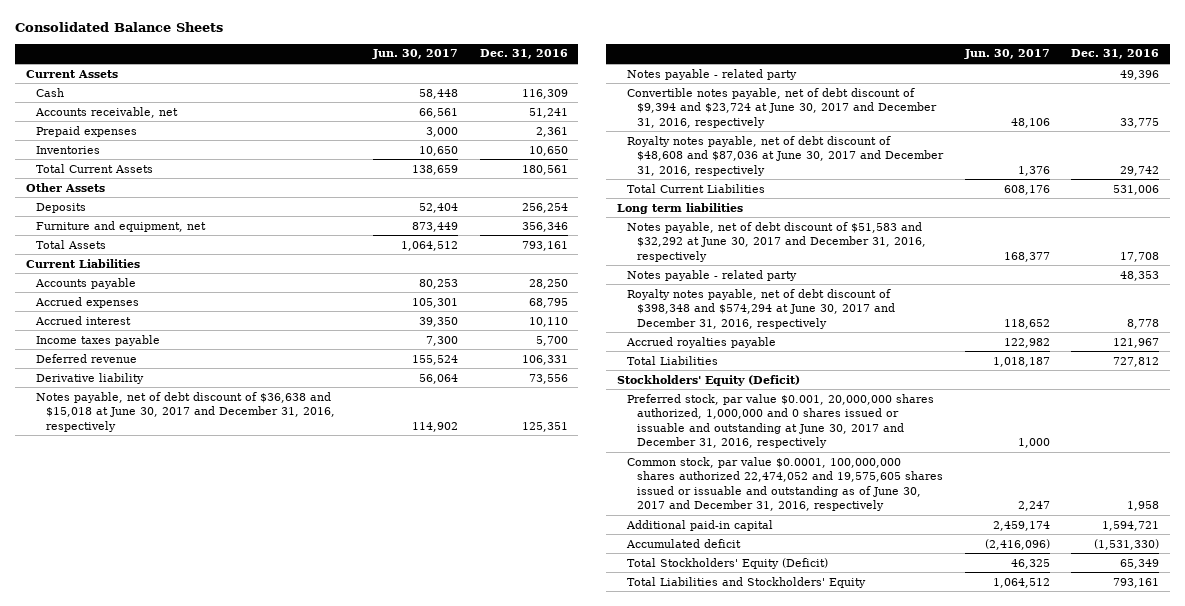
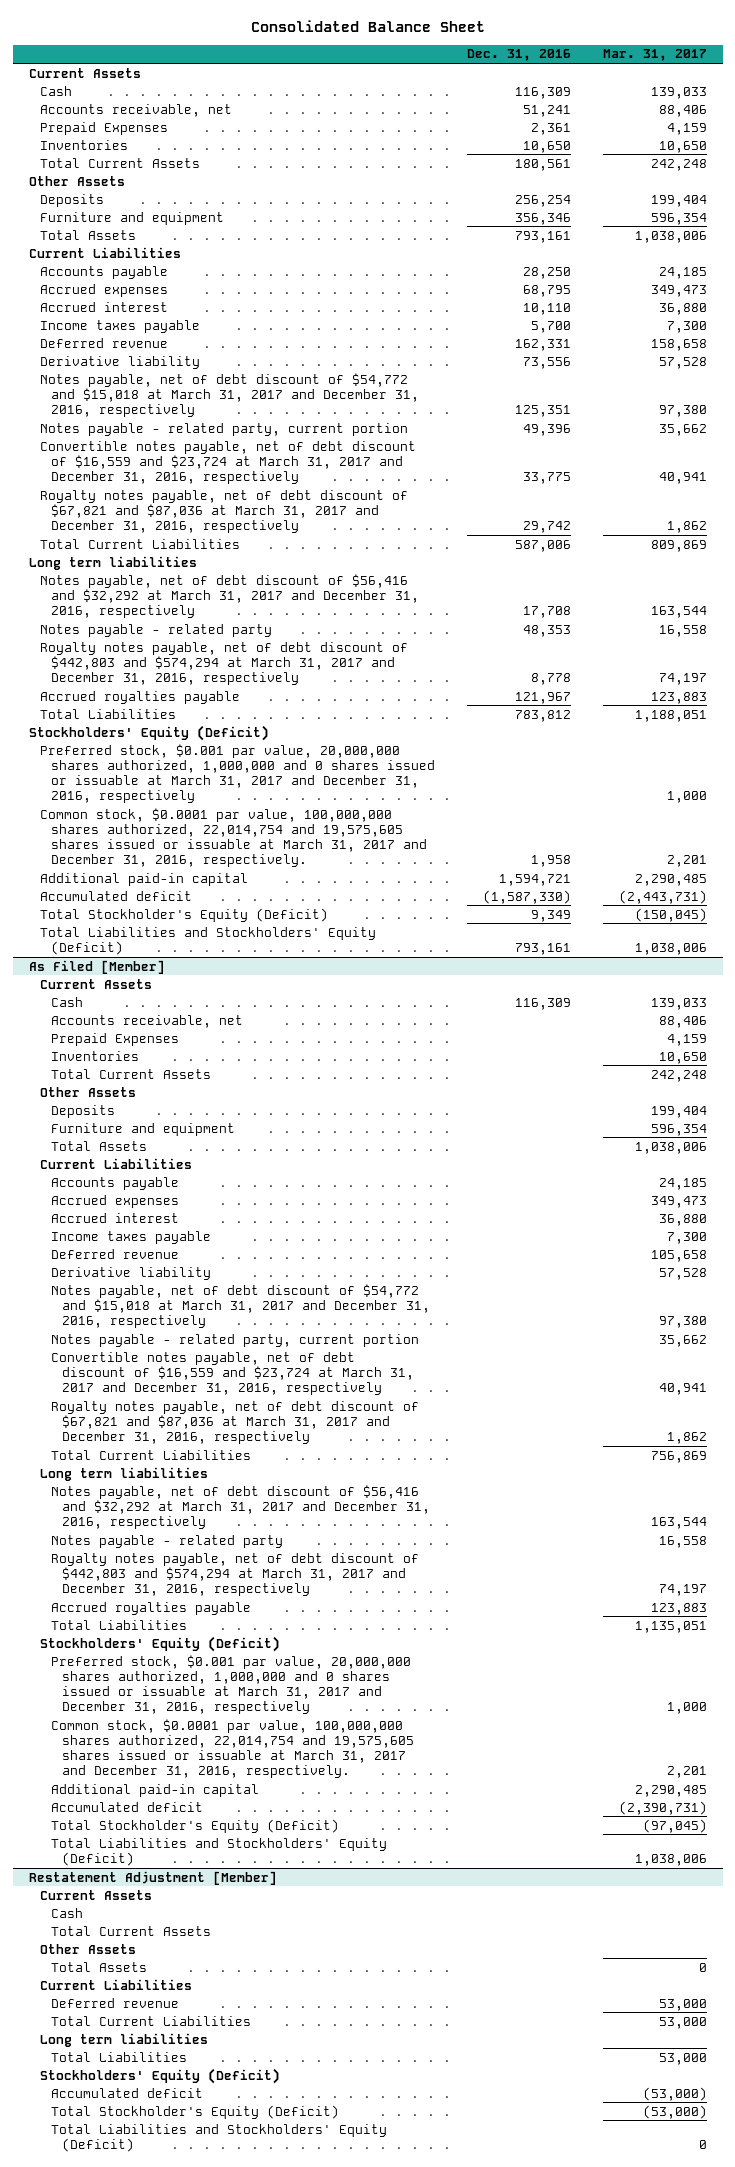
[15,22,224,33] Consolidated Balance Sheets -> [250,20,485,33] Consolidated Balance Sheet
[372,49,459,60] Jun. 30, 2017 -> none
none -> [602,49,707,62] Mar. 31, 2017
[35,125,137,137] Prepaid expenses -> [39,121,168,135] Prepaid Expenses
[35,220,206,232] Furniture and equipment, net -> [39,211,224,225] Furniture and equipment
[521,354,568,365] 106,331 -> [514,338,571,351] 162,331
[35,391,336,432] Notes payable, net of debt discount of $36,638 and $15,018 at June 30, 2017 and December 31, 2016, respectively -> [39,372,419,417] Notes payable, net of debt discount of $54,772 and $15,018 at March 31, 2017 and December 31, 2016, respectively
[627,68,798,80] Notes payable - related party -> [39,422,408,436] Notes payable - related party, current portion
[627,87,938,128] Convertible notes payable, net of debt discount of $9,394 and $23,724 at June 30, 2017 and December 31, 2016, respectively -> [39,440,416,484] Convertible notes payable, net of debt discount of $16,559 and $23,724 at March 31, 2017 and December 31, 2016, respectively
[627,135,945,176] Royalty notes payable, net of debt discount of $48,608 and $87,036 at June 30, 2017 and December 31, 2016, respectively -> [39,489,408,533] Royalty notes payable, net of debt discount of $67,821 and $87,036 at March 31, 2017 and December 31, 2016, respectively
[1113,184,1160,195] 531,006 -> [514,539,571,552] 587,006
[627,221,927,262] Notes payable, net of debt discount of $51,583 and $32,292 at June 30, 2017 and December 31, 2016, respectively -> [39,573,419,618] Notes payable, net of debt discount of $56,416 and $32,292 at March 31, 2017 and December 31, 2016, respectively
[627,288,896,329] Royalty notes payable, net of debt discount of $398,348 and $574,294 at June 30, 2017 and December 31, 2016, respectively -> [39,641,408,685] Royalty notes payable, net of debt discount of $442,803 and $574,294 at March 31, 2017 and December 31, 2016, respectively
[1113,356,1160,367] 727,812 -> [514,709,571,722] 783,812
[627,393,935,449] Preferred stock, par value $0.001, 20,000,000 shares authorized, 1,000,000 and 0 shares issued or issuable and outstanding at June 30, 2017 and December 31, 2016, respectively -> [39,743,435,804] Preferred stock, $0.001 par value, 20,000,000 shares authorized, 1,000,000 and 0 shares issued or issuable at March 31, 2017 and December 31, 2016, respectively
[627,456,944,512] Common stock, par value $0.0001, 100,000,000 shares authorized 22,474,052 and 19,575,605 shares issued or issuable and outstanding as of June 30, 2017 and December 31, 2016, respectively -> [39,807,427,868] Common stock, $0.0001 par value, 100,000,000 shares authorized, 22,014,754 and 19,575,605 shares issued or issuable at March 31, 2017 and December 31, 2016, respectively.
[1094,538,1160,550] (1,531,330) -> [482,889,571,904] (1,587,330)
[627,557,829,569] Total Stockholders' Equity (Deficit) -> [39,907,328,922] Total Stockholder's Equity (Deficit)
[1120,558,1160,569] 65,349 -> [530,909,571,922] 9,349
[627,576,867,588] Total Liabilities and Stockholders' Equity -> [39,926,376,955] Total Liabilities and Stockholders' Equity (Deficit)
none -> [28,959,165,974] As Filed [Member]
none -> [39,978,152,989] Current Assets
none -> [50,996,83,1007] Cash
none -> [50,1014,243,1028] Accounts receivable, net
none -> [50,1032,179,1046] Prepaid Expenses
none -> [50,1050,139,1061] Inventories
none -> [50,1068,211,1079] Total Current Assets
none -> [39,1086,136,1097] Other Assets
none -> [50,1104,115,1118] Deposits
none -> [50,1122,235,1136] Furniture and equipment
none -> [50,1140,147,1151] Total Assets
none -> [39,1157,192,1169] Current Liabilities
none -> [50,1176,179,1190] Accounts payable
none -> [50,1194,179,1208] Accrued expenses
none -> [50,1212,179,1223] Accrued interest
none -> [50,1230,211,1244] Income taxes payable
none -> [50,1248,179,1259] Deferred revenue
none -> [50,1266,211,1280] Derivative liability
none -> [50,1283,430,1328] Notes payable, net of debt discount of $54,772 and $15,018 at March 31, 2017 and December 31, 2016, respectively
none -> [50,1333,419,1347] Notes payable - related party, current portion
none -> [50,1351,414,1395] Convertible notes payable, net of debt discount of $16,559 and $23,724 at March 31, 2017 and December 31, 2016, respectively
none -> [50,1400,419,1444] Royalty notes payable, net of debt discount of $67,821 and $87,036 at March 31, 2017 and December 31, 2016, respectively
none -> [50,1449,251,1460] Total Current Liabilities
none -> [39,1466,208,1481] Long term liabilities
none -> [50,1484,430,1529] Notes payable, net of debt discount of $56,416 and $32,292 at March 31, 2017 and December 31, 2016, respectively
none -> [50,1534,283,1548] Notes payable - related party
none -> [50,1552,419,1596] Royalty notes payable, net of debt discount of $442,803 and $574,294 at March 31, 2017 and December 31, 2016, respectively
none -> [50,1601,251,1615] Accrued royalties payable
none -> [50,1619,187,1630] Total Liabilities
none -> [39,1635,280,1652] Stockholders' Equity (Deficit)
none -> [50,1654,411,1715] Preferred stock, $0.001 par value, 20,000,000 shares authorized, 1,000,000 and 0 shares issued or issuable at March 31, 2017 and December 31, 2016, respectively
none -> [50,1718,414,1779] Common stock, $0.0001 par value, 100,000,000 shares authorized, 22,014,754 and 19,575,605 shares issued or issuable at March 31, 2017 and December 31, 2016, respectively.
none -> [50,1783,259,1797] Additional paid-in capital
none -> [50,1801,203,1812] Accumulated deficit
none -> [50,1818,339,1833] Total Stockholder's Equity (Deficit)
none -> [50,1837,387,1866] Total Liabilities and Stockholders' Equity (Deficit)
none -> [28,1870,277,1885] Restatement Adjustment [Member]
none -> [39,1889,152,1900] Current Assets
none -> [50,1907,83,1918] Cash
none -> [50,1925,211,1936] Total Current Assets
none -> [39,1943,136,1954] Other Assets
none -> [50,1961,147,1972] Total Assets
none -> [39,1978,192,1990] Current Liabilities
none -> [50,1997,179,2008] Deferred revenue
none -> [50,2015,251,2026] Total Current Liabilities
none -> [39,2032,208,2047] Long term liabilities
none -> [50,2051,187,2062] Total Liabilities
none -> [39,2067,280,2084] Stockholders' Equity (Deficit)
none -> [50,2087,203,2098] Accumulated deficit
none -> [50,2104,339,2119] Total Stockholder's Equity (Deficit)
none -> [50,2123,387,2152] Total Liabilities and Stockholders' Equity (Deficit)

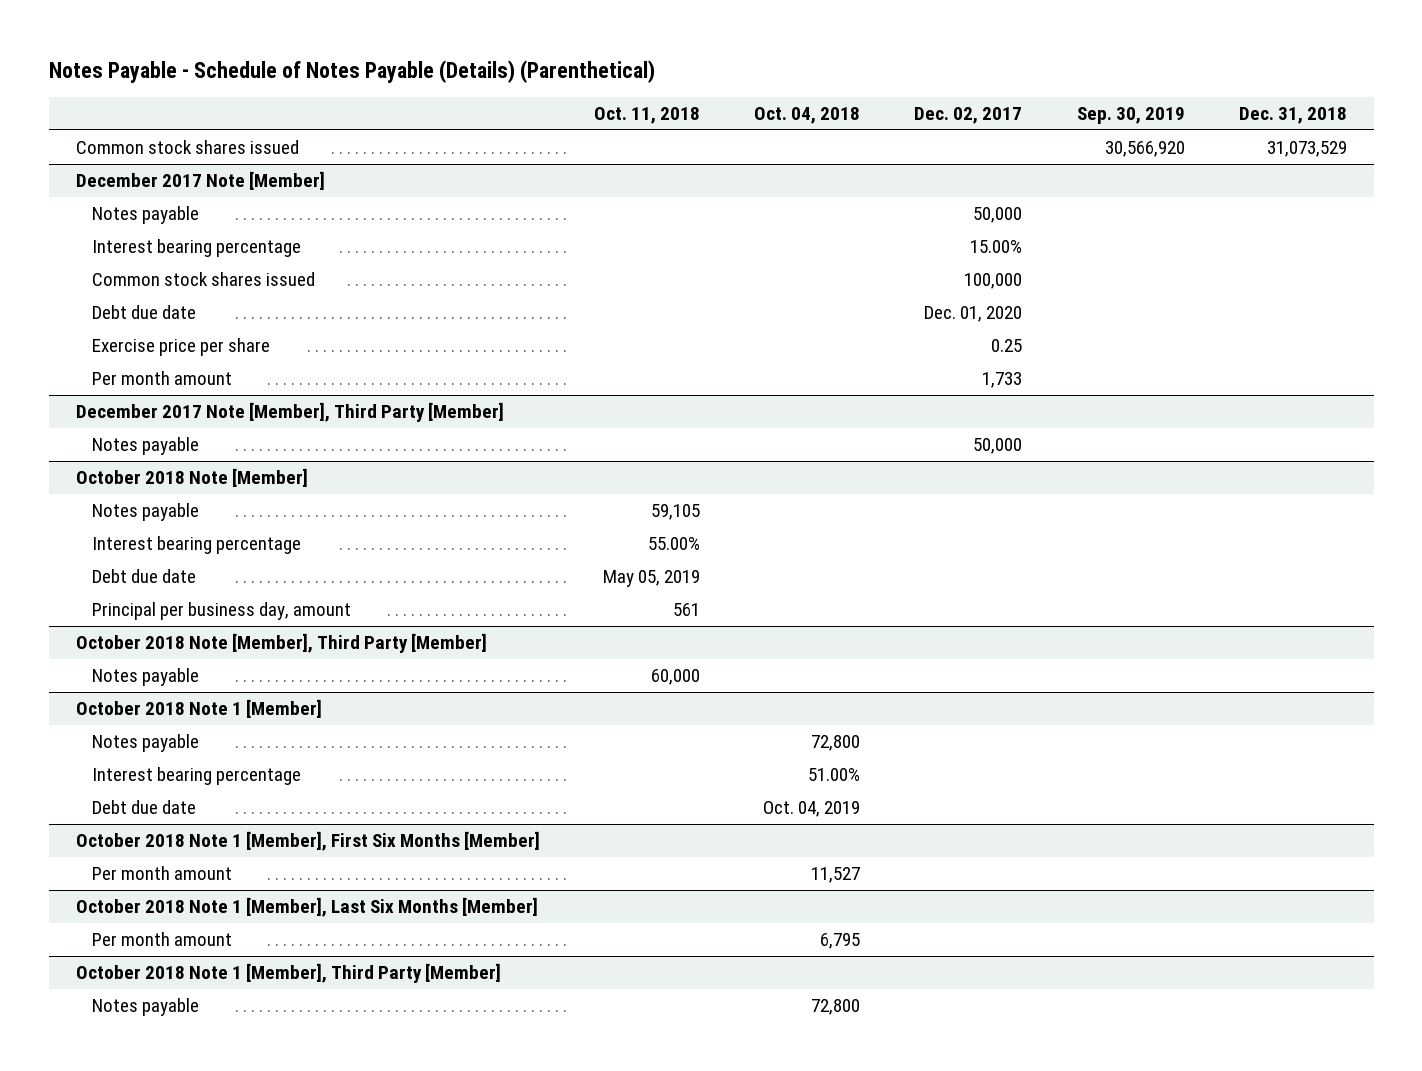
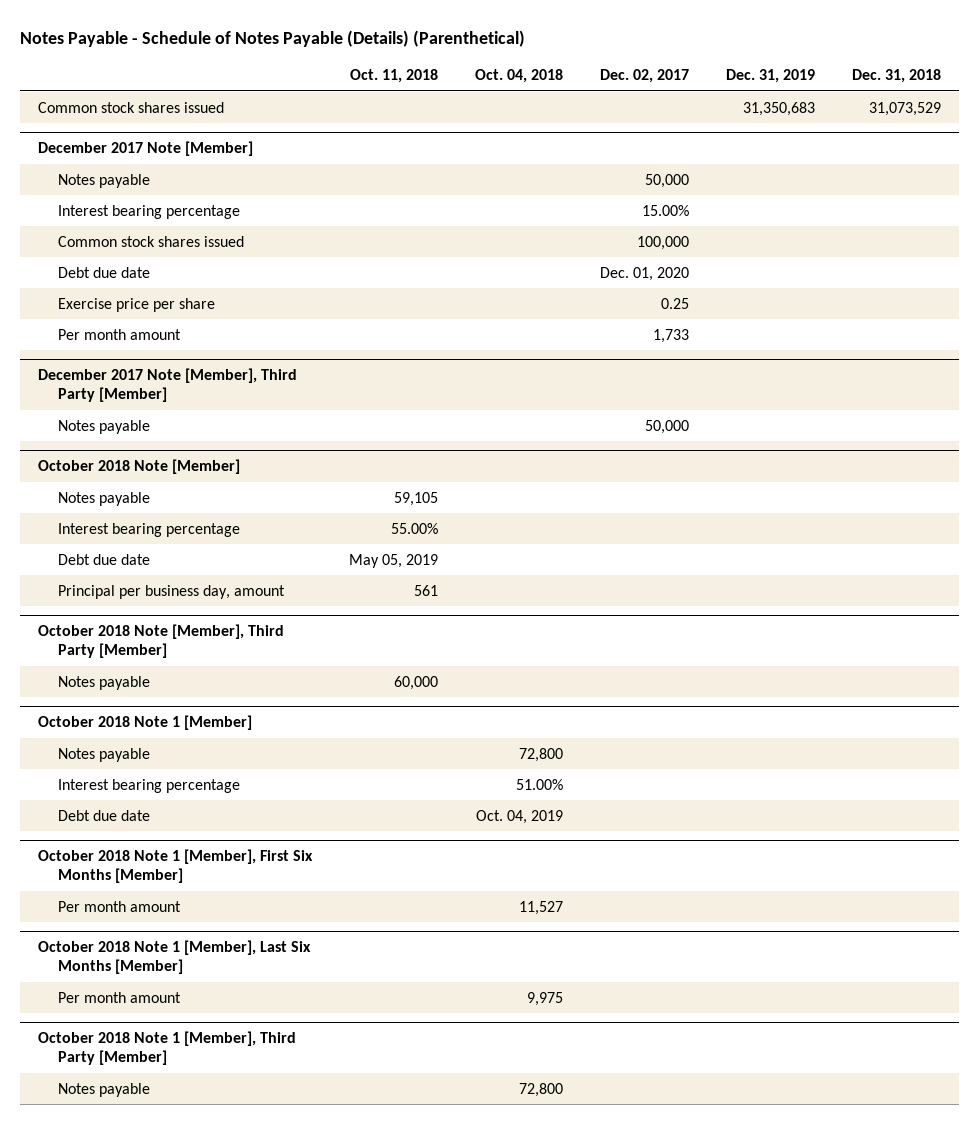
[1076,107,1185,125] Sep. 30, 2019 -> none
none -> [726,69,816,84] Dec. 31, 2019
[820,933,861,950] 6,795 -> [527,991,564,1006] 9,975

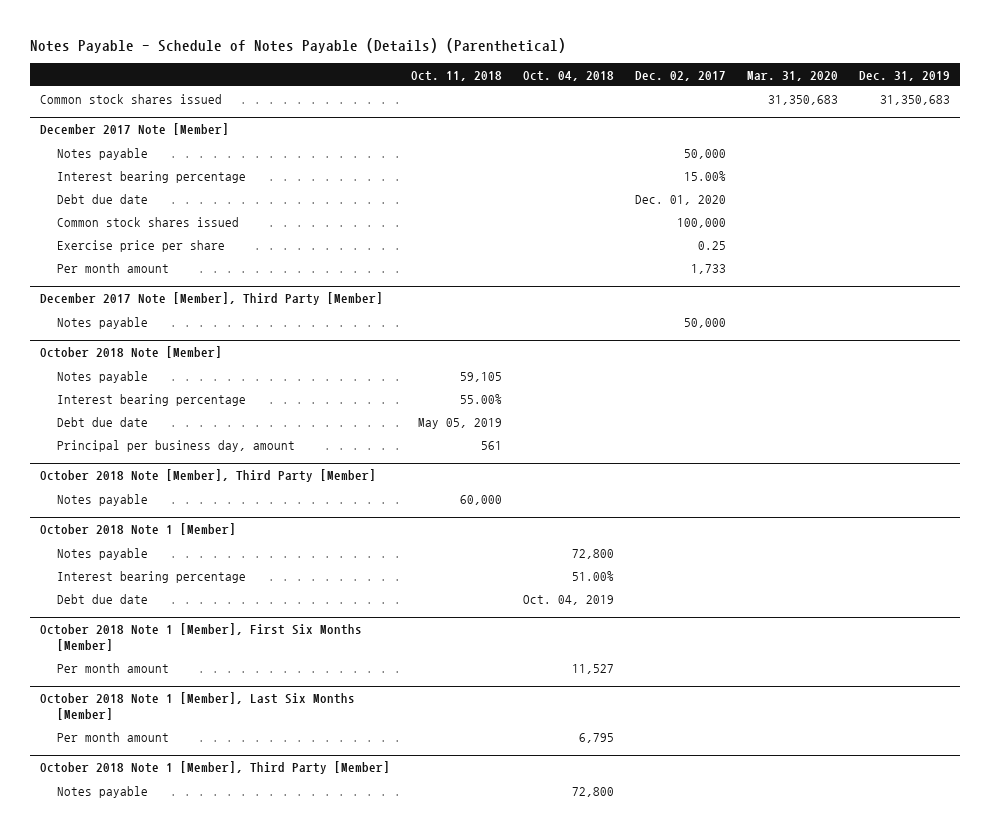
[851,69,941,84] Dec. 31, 2018 -> none
none -> [746,70,838,81] Mar. 31, 2020
[57,235,244,247] Common stock shares issued -> [56,216,239,227] Common stock shares issued
[527,991,564,1006] 9,975 -> [578,732,614,743] 6,795

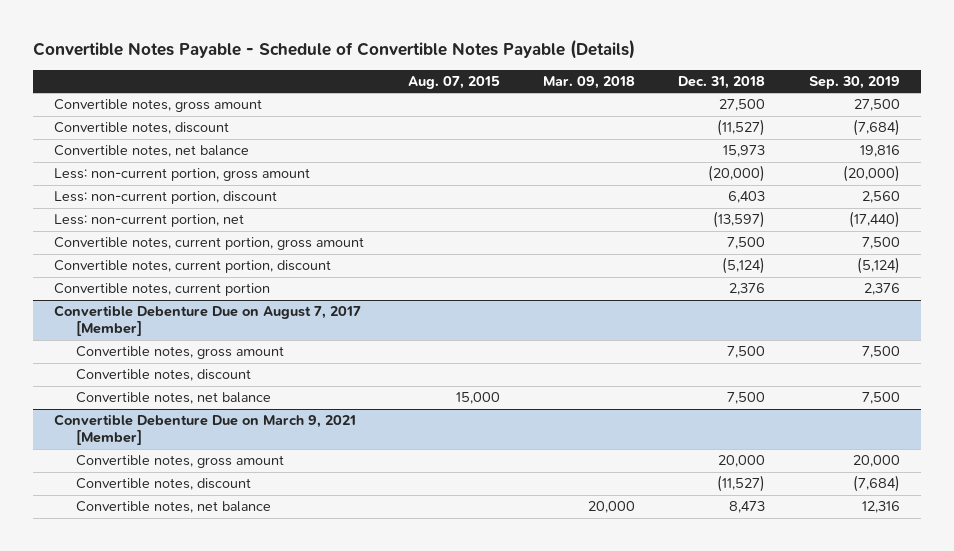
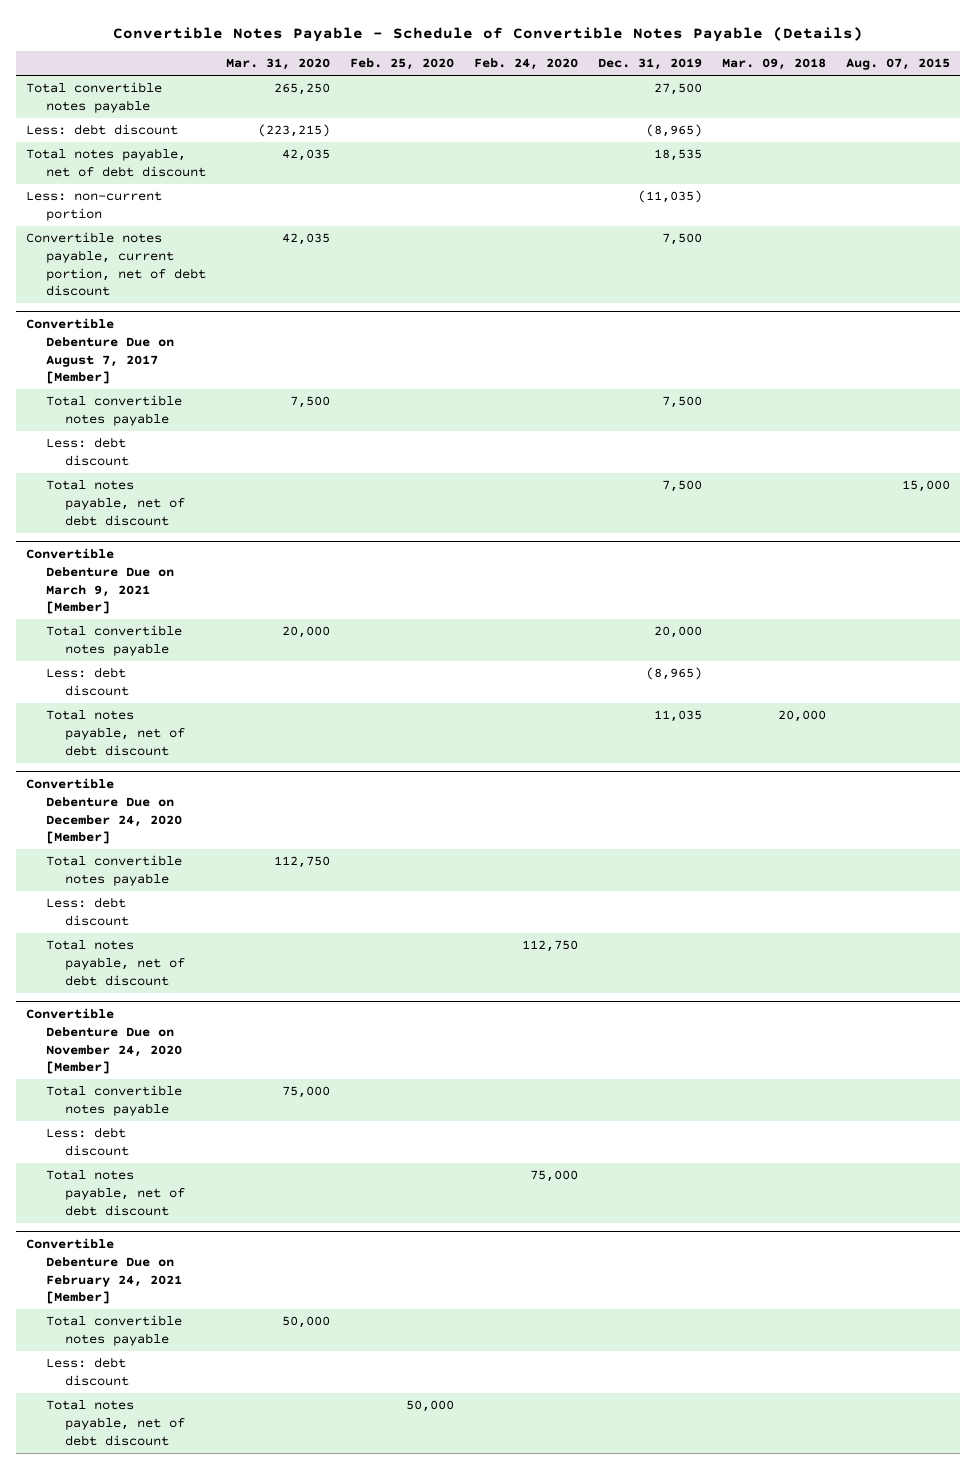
[678,76,766,90] Dec. 31, 2018 -> none
[808,76,900,90] Sep. 30, 2019 -> none
none -> [225,58,330,71] Mar. 31, 2020
none -> [349,58,454,71] Feb. 25, 2020
none -> [473,58,578,71] Feb. 24, 2020
none -> [598,58,703,71] Dec. 31, 2019
[54,168,311,182] Less: non-current portion, gross amount -> none
[54,191,278,205] Less: non-current portion, discount -> none
[54,237,365,251] Convertible notes, current portion, gross amount -> none
[54,260,332,274] Convertible notes, current portion, discount -> none
[54,99,263,113] Convertible notes, gross amount -> [26,82,163,113] Total convertible notes payable
[54,122,230,135] Convertible notes, discount -> [26,124,179,136] Less: debt discount
[54,145,250,158] Convertible notes, net balance -> [26,148,206,177] Total notes payable, net of debt discount
[54,214,245,228] Less: non-current portion, net -> [26,191,163,221] Less: non-current portion
[54,283,271,297] Convertible notes, current portion -> [26,232,206,297] Convertible notes payable, current portion, net of debt discount
[75,346,284,360] Convertible notes, gross amount -> [45,395,182,426] Total convertible notes payable
[75,369,251,382] Convertible notes, discount -> [45,437,129,466] Less: debt discount
[75,392,271,405] Convertible notes, net balance -> [45,480,185,526] Total notes payable, net of debt discount
[75,455,284,469] Convertible notes, gross amount -> [45,625,182,656] Total convertible notes payable
[75,478,251,491] Convertible notes, discount -> [45,667,129,696] Less: debt discount
[75,501,271,514] Convertible notes, net balance -> [45,710,185,756] Total notes payable, net of debt discount
none -> [26,777,182,845] Convertible Debenture Due on December 24, 2020 [Member]
none -> [45,855,182,886] Total convertible notes payable
none -> [45,897,129,926] Less: debt discount
none -> [45,940,185,986] Total notes payable, net of debt discount
none -> [26,1007,182,1075] Convertible Debenture Due on November 24, 2020 [Member]
none -> [45,1085,182,1116] Total convertible notes payable
none -> [45,1127,129,1156] Less: debt discount
none -> [45,1170,185,1216] Total notes payable, net of debt discount
none -> [26,1237,182,1305] Convertible Debenture Due on February 24, 2021 [Member]
none -> [45,1315,182,1346] Total convertible notes payable
none -> [45,1357,129,1386] Less: debt discount
none -> [45,1400,185,1446] Total notes payable, net of debt discount

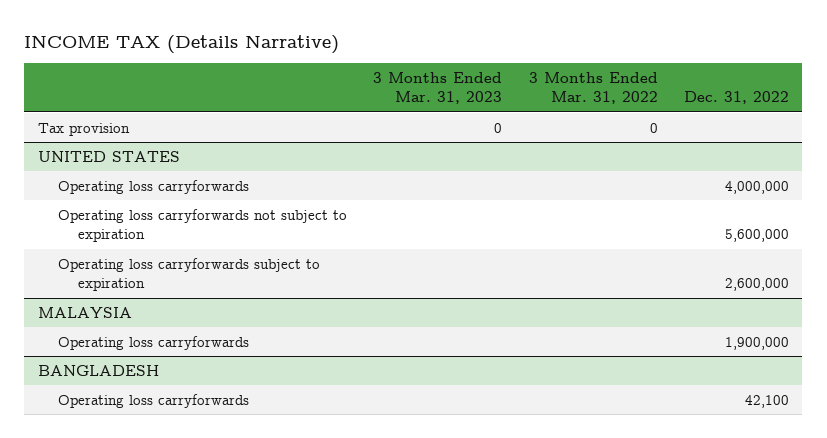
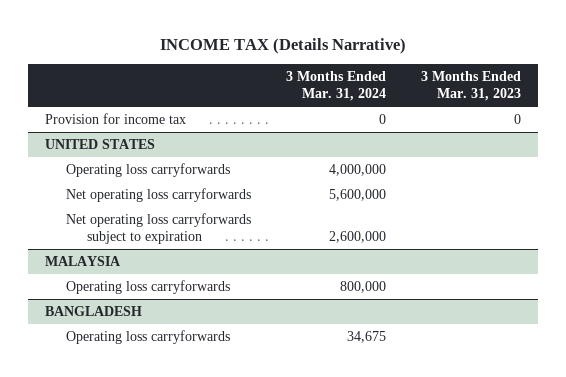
[528,71,658,105] 3 Months Ended Mar. 31, 2022 -> none
[684,91,790,105] Dec. 31, 2022 -> none
none -> [286,71,387,102] 3 Months Ended Mar. 31, 2024
[37,122,130,136] Tax provision -> [45,112,187,124] Provision for income tax
[58,208,348,243] Operating loss carryforwards not subject to expiration -> [66,187,252,202] Net operating loss carryforwards
[58,257,321,292] Operating loss carryforwards subject to expiration -> [66,212,252,245] Net operating loss carryforwards subject to expiration

